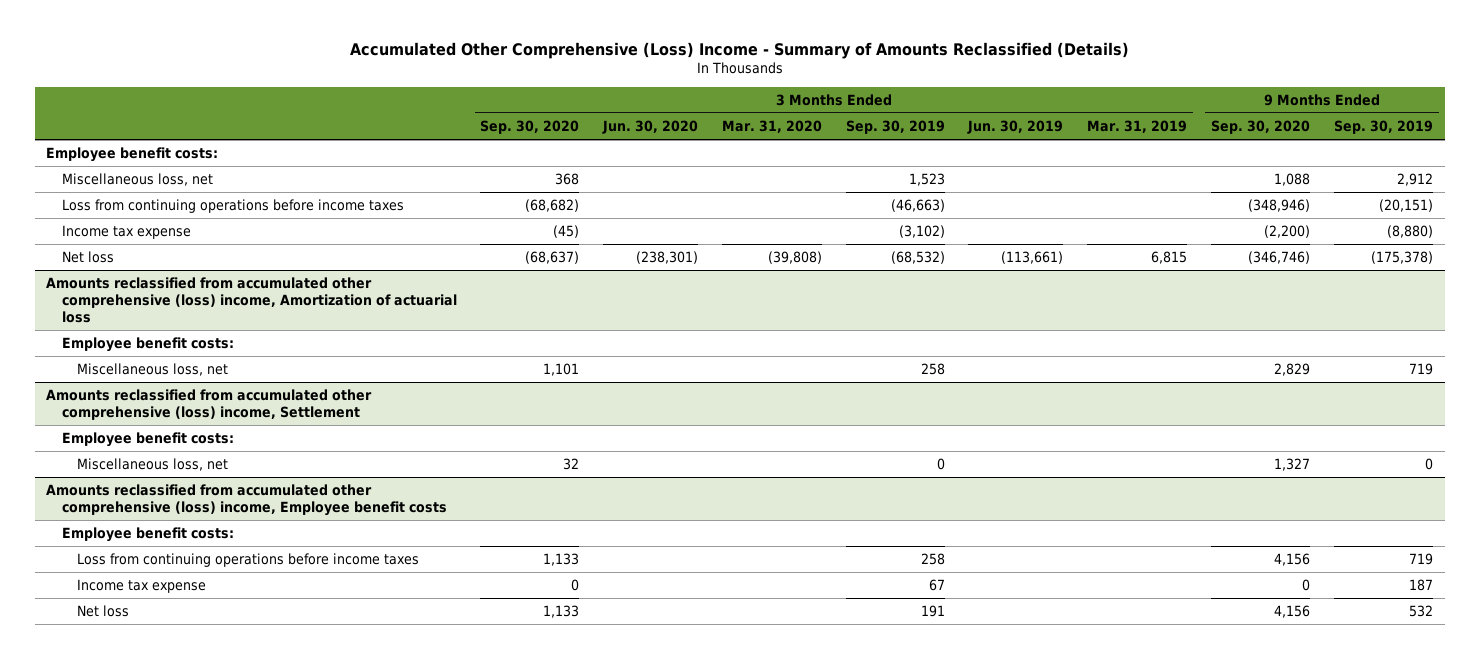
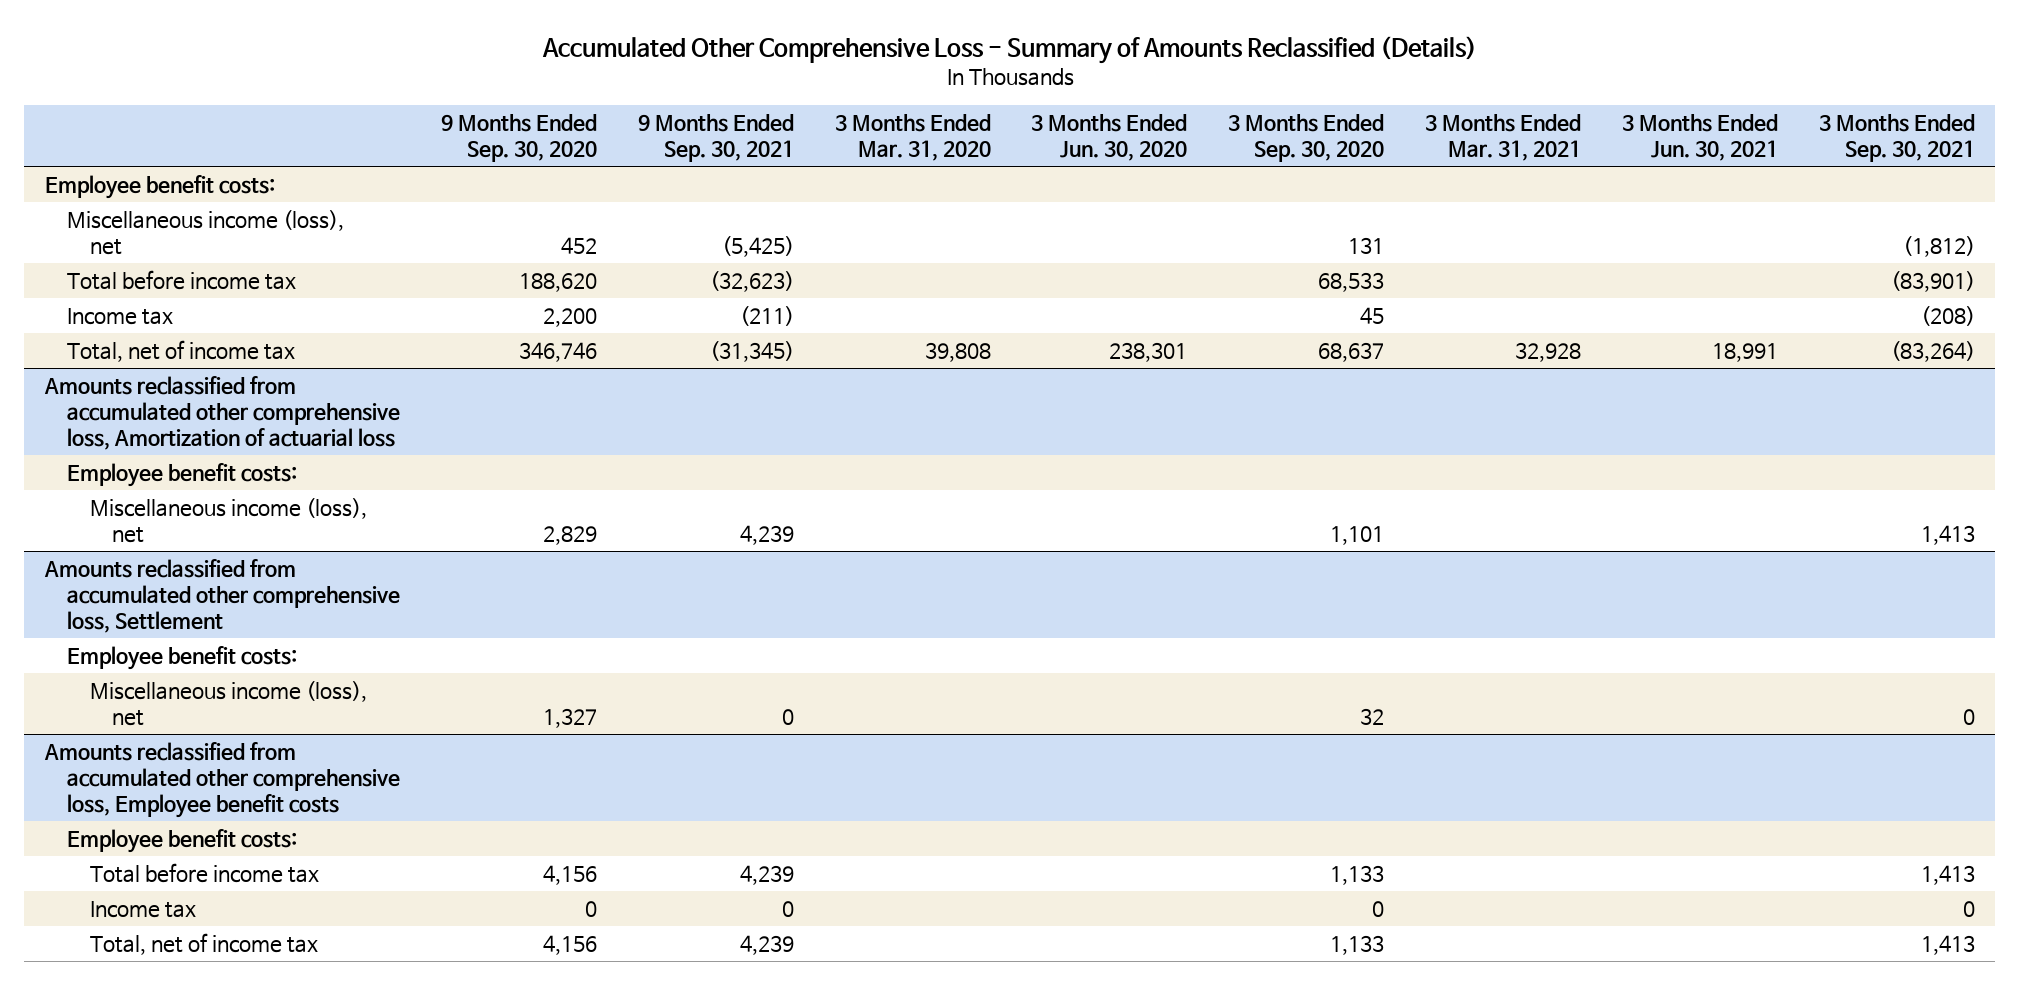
[349,42,1129,60] Accumulated Other Comprehensive (Loss) Income - Summary of Amounts Reclassified (Details) -> [541,36,1477,65] Accumulated Other Comprehensive Loss - Summary of Amounts Reclassified (Details)
[845,119,945,134] Sep. 30, 2019 -> none
[967,119,1064,134] Jun. 30, 2019 -> none
[1087,119,1188,133] Mar. 31, 2019 -> none
[1333,119,1433,134] Sep. 30, 2019 -> none
none -> [637,113,794,163] 9 Months Ended Sep. 30, 2021
none -> [1425,113,1582,162] 3 Months Ended Mar. 31, 2021
none -> [1621,113,1778,162] 3 Months Ended Jun. 30, 2021
none -> [1818,113,1975,163] 3 Months Ended Sep. 30, 2021
[61,251,114,264] Net loss -> none
[61,173,213,187] Miscellaneous loss, net -> [67,209,345,256] Miscellaneous income (loss), net
[555,173,580,186] 368 -> [1348,237,1385,255] 131
[1273,173,1310,187] 1,088 -> [561,237,598,255] 452
[61,199,404,214] Loss from continuing operations before income taxes -> [67,269,297,290] Total before income tax
[525,199,580,213] (68,682) -> [1318,271,1385,292] 68,533
[1247,199,1310,213] (348,946) -> [519,272,598,292] 188,620
[61,225,191,240] Income tax expense -> [67,307,174,325] Income tax
[553,225,580,239] (45) -> [1360,306,1385,324] 45
[1263,225,1310,239] (2,200) -> [543,307,598,327] 2,200
none -> [67,339,296,362] Total, net of income tax
[46,277,457,323] Amounts reclassified from accumulated other comprehensive (loss) income, Amortization of actuarial loss -> [43,375,401,451] Amounts reclassified from accumulated other comprehensive loss, Amortization of actuarial loss
[77,363,229,377] Miscellaneous loss, net -> [89,497,367,544] Miscellaneous income (loss), net
[46,389,373,420] Amounts reclassified from accumulated other comprehensive (loss) income, Settlement -> [43,558,401,634] Amounts reclassified from accumulated other comprehensive loss, Settlement
[77,458,229,472] Miscellaneous loss, net -> [89,680,367,727] Miscellaneous income (loss), net
[46,484,447,516] Amounts reclassified from accumulated other comprehensive (loss) income, Employee benefit costs -> [43,741,401,819] Amounts reclassified from accumulated other comprehensive loss, Employee benefit costs
[77,553,420,568] Loss from continuing operations before income taxes -> [89,862,319,883] Total before income tax
[77,579,207,594] Income tax expense -> [89,900,196,918] Income tax
[77,605,130,618] Net loss -> [89,932,318,955] Total, net of income tax

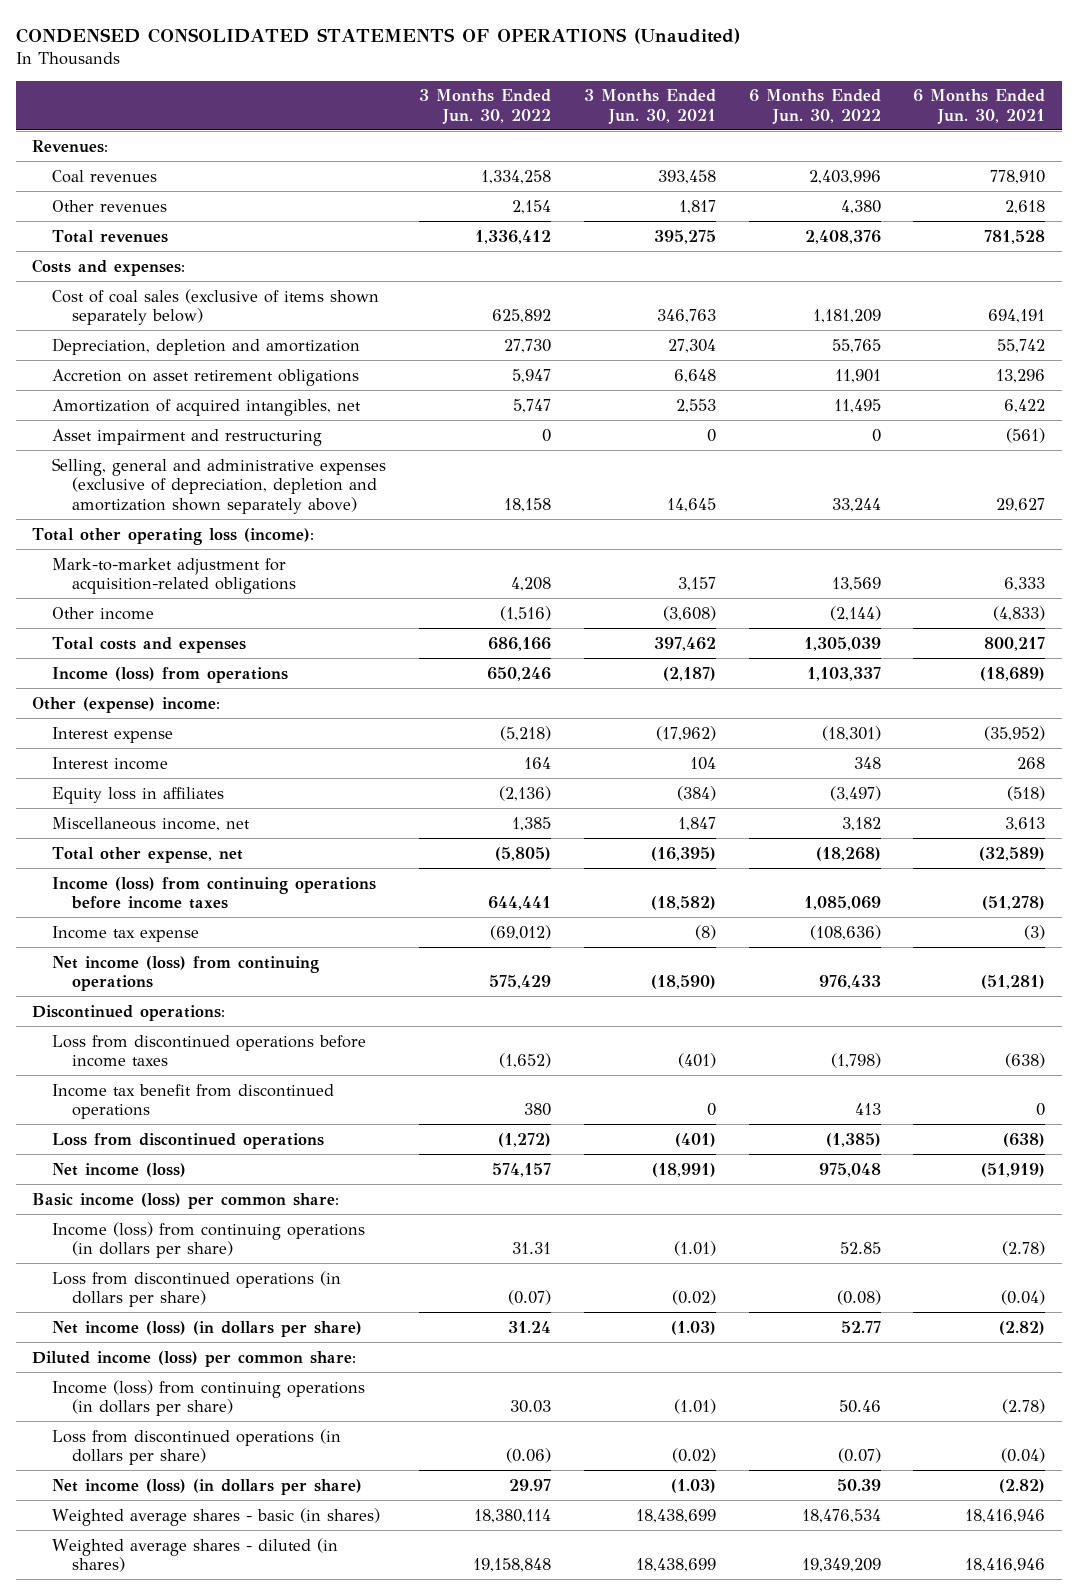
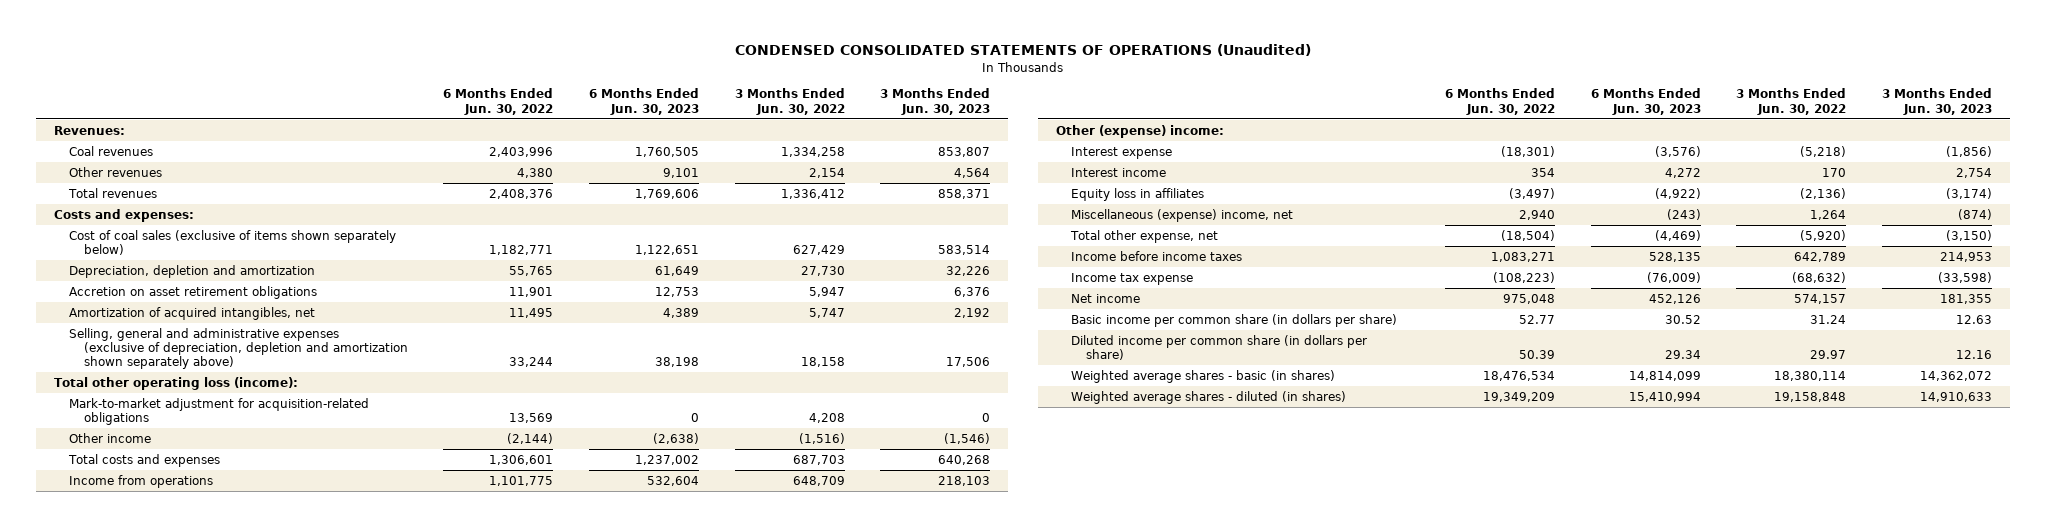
[583,89,716,124] 3 Months Ended Jun. 30, 2021 -> none
[913,89,1046,124] 6 Months Ended Jun. 30, 2021 -> none
none -> [589,88,700,115] 6 Months Ended Jun. 30, 2023
none -> [880,88,991,115] 3 Months Ended Jun. 30, 2023
[491,309,551,324] 625,892 -> [792,245,845,256] 627,429
[812,309,881,324] 1,181,209 -> [489,245,554,256] 1,182,771
[52,428,323,446] Asset impairment and restructuring -> none
[487,636,551,651] 686,166 -> [792,454,845,465] 687,703
[803,636,881,651] 1,305,039 -> [489,454,554,465] 1,306,601
[52,666,289,683] Income (loss) from operations -> [69,474,214,488] Income from operations
[486,666,551,681] 650,246 -> [792,475,845,486] 648,709
[806,666,881,681] 1,103,337 -> [489,475,554,486] 1,101,775
[523,756,551,769] 164 -> [1822,167,1847,177] 170
[853,756,881,769] 348 -> [1531,167,1556,177] 354
[52,955,320,992] Net income (loss) from continuing operations -> none
[32,1004,226,1021] Discontinued operations: -> none
[52,1034,367,1068] Loss from discontinued operations before income taxes -> none
[52,1083,335,1120] Income tax benefit from discontinued operations -> none
[52,1132,325,1149] Loss from discontinued operations -> none
[32,1192,340,1209] Basic income (loss) per common share: -> none
[52,1221,366,1259] Income (loss) from continuing operations (in dollars per share) -> none
[52,1270,342,1308] Loss from discontinued operations (in dollars per share) -> none
[32,1350,357,1367] Diluted income (loss) per common share: -> none
[52,1379,366,1417] Income (loss) from continuing operations (in dollars per share) -> none
[52,1428,342,1466] Loss from discontinued operations (in dollars per share) -> none
[52,816,251,831] Miscellaneous income, net -> [1070,208,1293,222] Miscellaneous (expense) income, net
[511,816,551,831] 1,385 -> [1810,209,1847,220] 1,264
[841,816,881,831] 3,182 -> [1519,209,1556,220] 2,940
[494,846,551,861] (5,805) -> [1800,229,1847,241] (5,920)
[815,846,881,861] (18,268) -> [1501,229,1556,241] (18,504)
[52,876,377,910] Income (loss) from continuing operations before income taxes -> [1070,250,1242,261] Income before income taxes
[487,896,551,911] 644,441 -> [1794,251,1847,262] 642,789
[803,896,881,911] 1,085,069 -> [1491,251,1556,262] 1,083,271
[489,924,551,940] (69,012) -> [1792,271,1847,283] (68,632)
[809,924,881,940] (108,636) -> [1493,271,1556,283] (108,223)
[52,1162,187,1177] Net income (loss) -> [1070,293,1140,303] Net income
[52,1320,363,1337] Net income (loss) (in dollars per share) -> [1070,313,1397,327] Basic income per common share (in dollars per share)
[52,1478,363,1495] Net income (loss) (in dollars per share) -> [1070,334,1367,361] Diluted income per common share (in dollars per share)

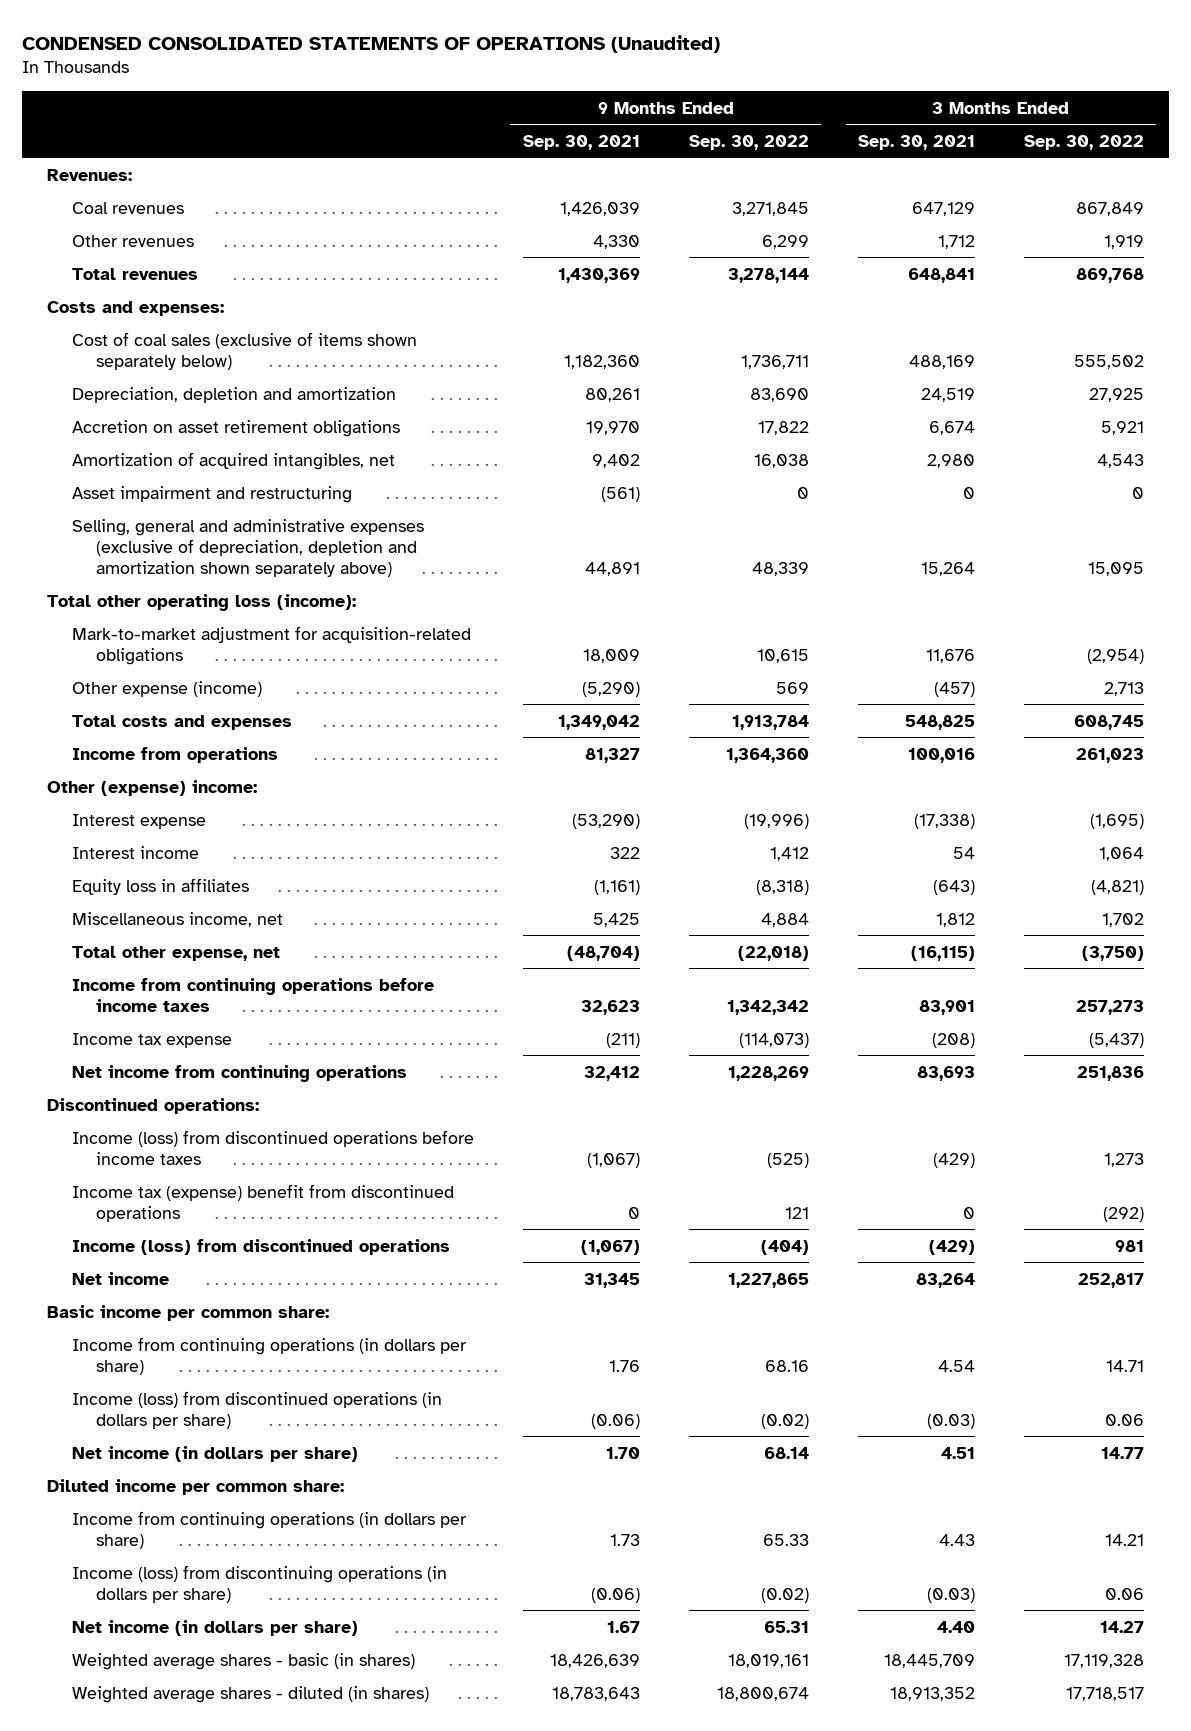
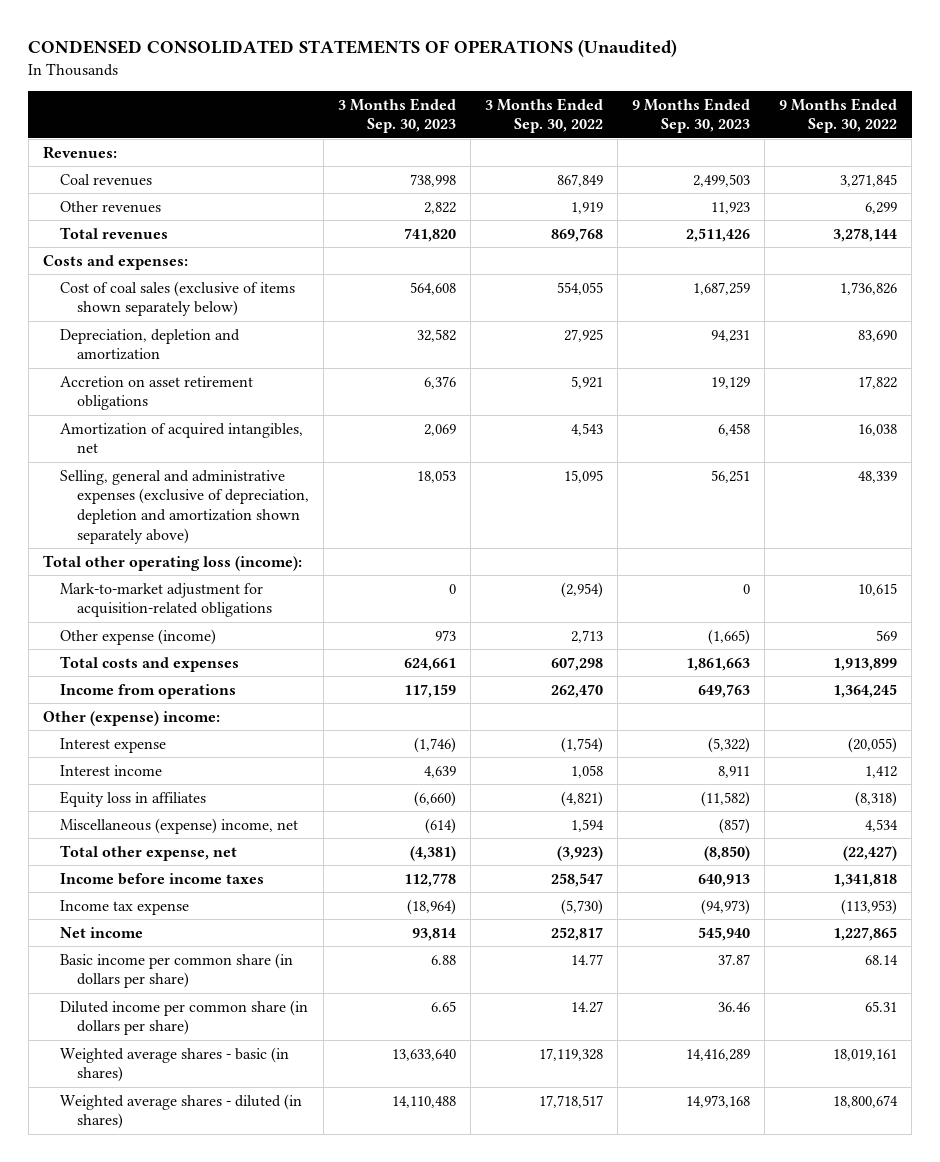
[522,134,640,150] Sep. 30, 2021 -> none
[857,134,975,150] Sep. 30, 2021 -> none
none -> [338,97,457,134] 3 Months Ended Sep. 30, 2023
none -> [632,97,751,134] 9 Months Ended Sep. 30, 2023
[740,354,809,369] 1,736,711 -> [840,281,898,295] 1,736,826
[1074,354,1145,369] 555,502 -> [557,281,604,295] 554,055
[71,485,352,503] Asset impairment and restructuring -> none
[731,714,809,730] 1,913,784 -> [833,657,898,671] 1,913,899
[1074,714,1145,730] 608,745 -> [551,656,604,671] 607,298
[725,747,809,763] 1,364,360 -> [833,683,898,698] 1,364,245
[1076,747,1145,763] 261,023 -> [551,683,604,698] 262,470
[743,813,809,829] (19,996) -> [848,736,898,753] (20,055)
[1090,813,1145,829] (1,695) -> [561,736,604,753] (1,754)
[1099,846,1145,861] 1,064 -> [571,764,604,778] 1,058
[71,1064,407,1082] Net income from continuing operations -> none
[46,1097,259,1114] Discontinued operations: -> none
[71,1129,474,1165] Income (loss) from discontinued operations before income taxes -> none
[71,1183,454,1222] Income tax (expense) benefit from discontinued operations -> none
[71,1238,450,1255] Income (loss) from discontinued operations -> none
[71,911,283,927] Miscellaneous income, net -> [59,817,298,834] Miscellaneous (expense) income, net
[760,912,809,927] 4,884 -> [865,818,899,832] 4,534
[1102,912,1145,927] 1,702 -> [571,818,605,832] 1,594
[737,945,809,961] (22,018) -> [843,845,898,861] (22,427)
[1082,945,1145,961] (3,750) -> [557,845,604,861] (3,923)
[71,977,434,1012] Income from continuing operations before income taxes -> [59,872,264,885] Income before income taxes
[726,999,809,1015] 1,342,342 -> [833,873,898,887] 1,341,818
[1076,999,1145,1015] 257,273 -> [551,872,604,887] 258,547
[738,1032,809,1048] (114,073) -> [841,898,898,915] (113,953)
[1089,1032,1145,1048] (5,437) -> [561,898,604,915] (5,730)
[46,1304,329,1321] Basic income per common share: -> none
[71,1336,467,1375] Income from continuing operations (in dollars per share) -> none
[71,1390,442,1429] Income (loss) from discontinued operations (in dollars per share) -> none
[46,1478,344,1495] Diluted income per common share: -> none
[71,1510,467,1549] Income from continuing operations (in dollars per share) -> none
[71,1564,447,1603] Income (loss) from discontinuing operations (in dollars per share) -> none
[71,1445,358,1462] Net income (in dollars per share) -> [59,952,293,989] Basic income per common share (in dollars per share)
[71,1619,358,1636] Net income (in dollars per share) -> [59,999,308,1036] Diluted income per common share (in dollars per share)

